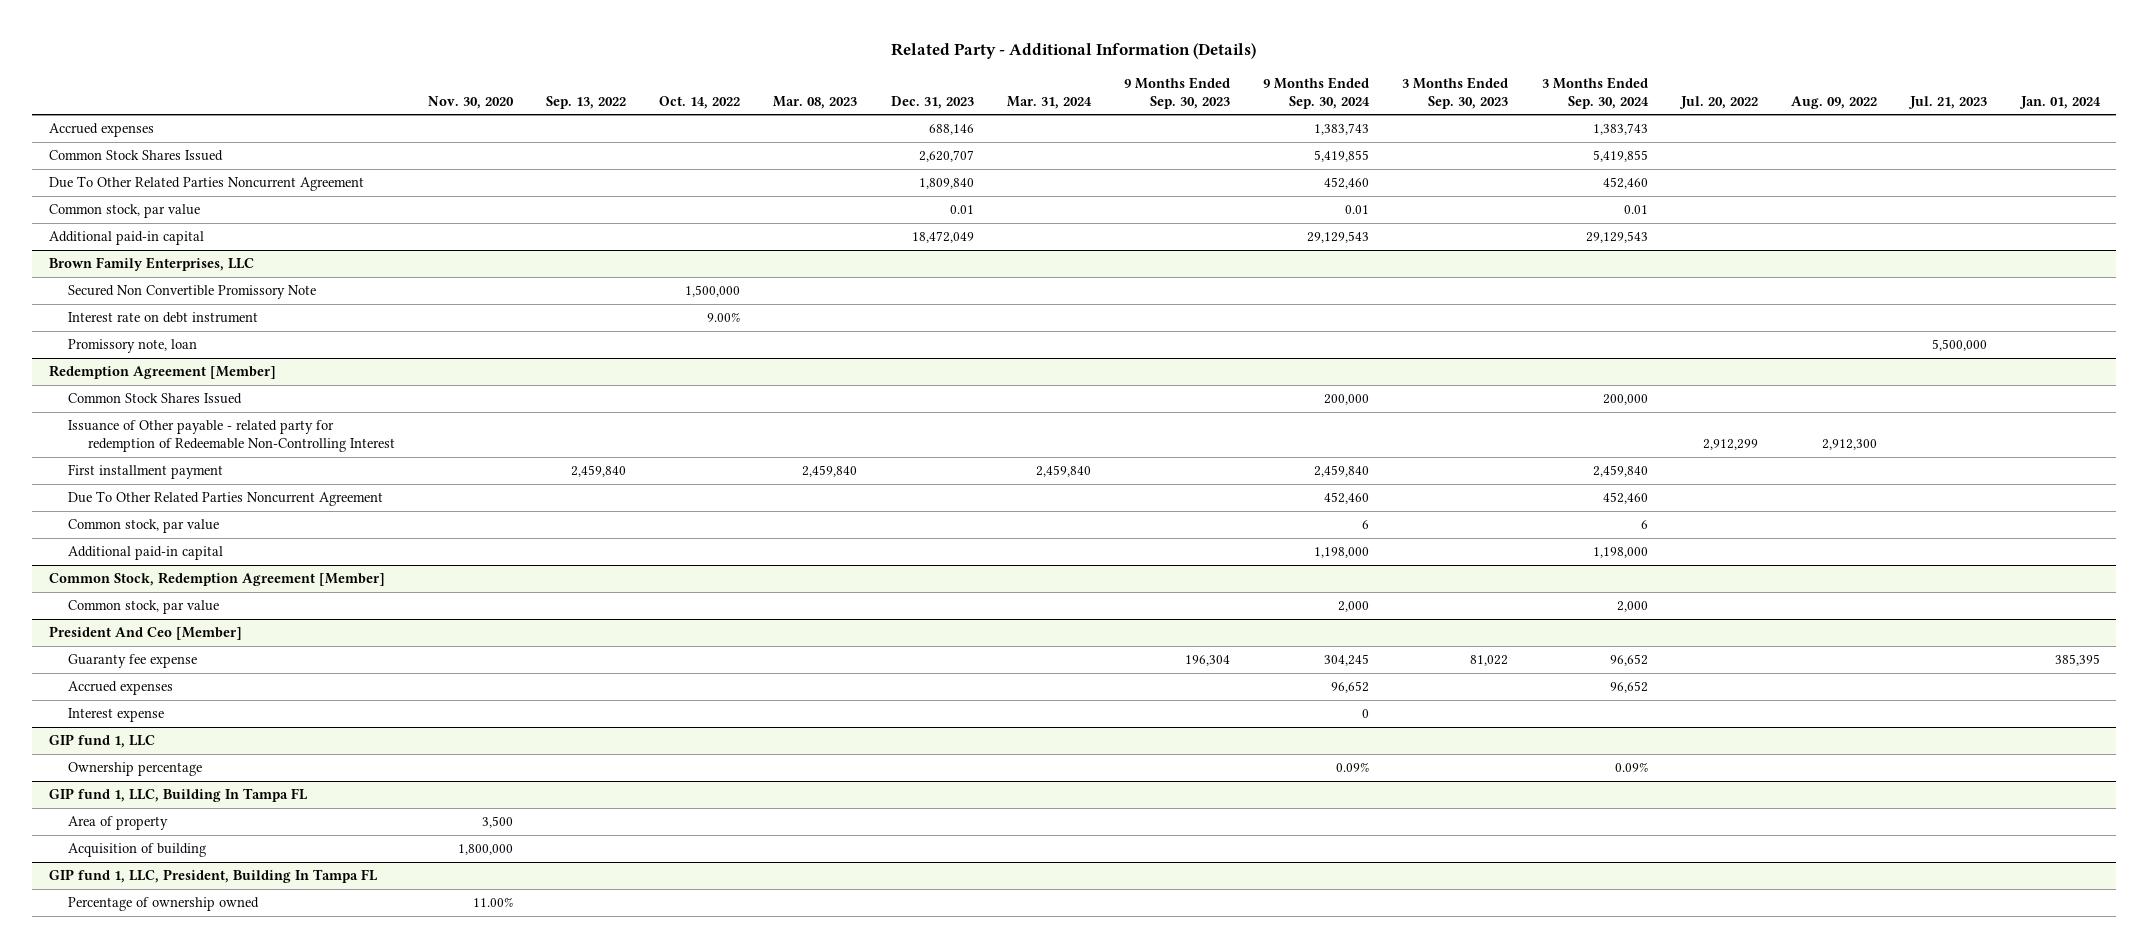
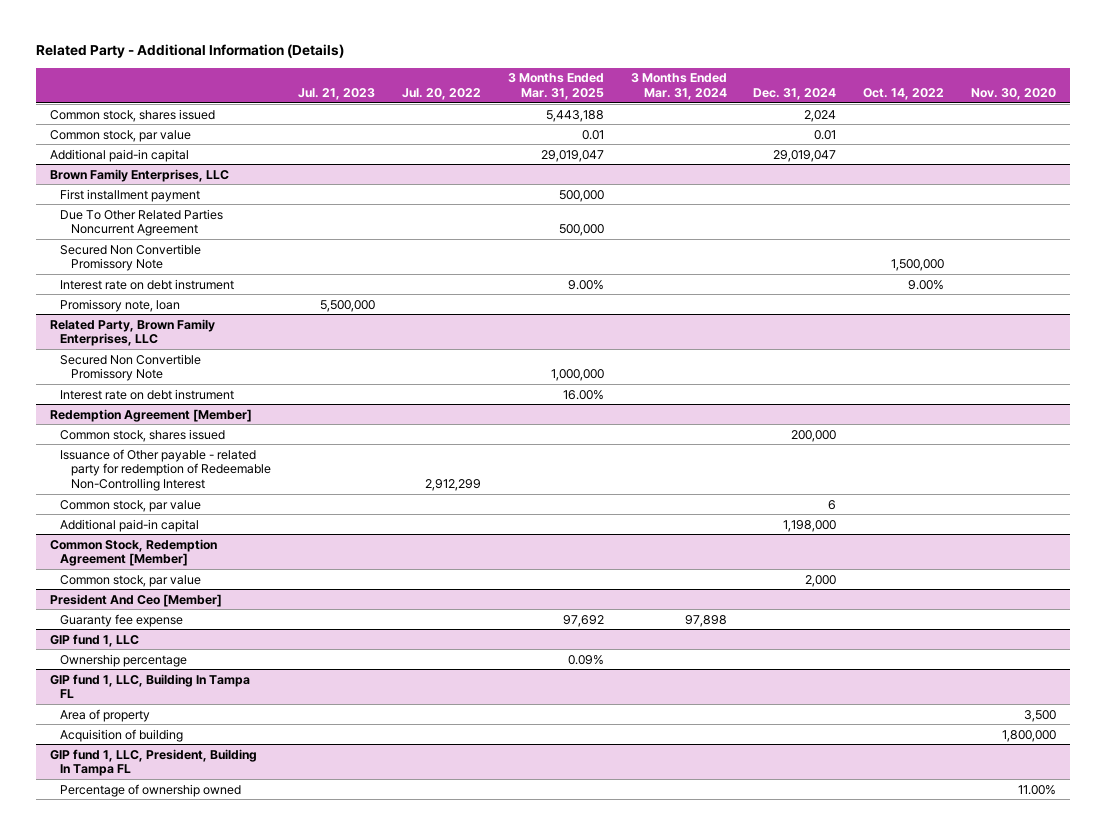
[545,95,626,109] Sep. 13, 2022 -> none
[773,95,858,109] Mar. 08, 2023 -> none
[890,95,974,109] Dec. 31, 2023 -> none
[1006,95,1092,109] Mar. 31, 2024 -> none
[1124,76,1231,109] 9 Months Ended Sep. 30, 2023 -> none
[1263,76,1371,109] 9 Months Ended Sep. 30, 2024 -> none
[1402,76,1509,109] 3 Months Ended Sep. 30, 2023 -> none
[1541,76,1649,109] 3 Months Ended Sep. 30, 2024 -> none
[1791,95,1878,109] Aug. 09, 2022 -> none
[2018,95,2101,109] Jan. 01, 2024 -> none
none -> [507,73,604,100] 3 Months Ended Mar. 31, 2025
none -> [630,73,727,100] 3 Months Ended Mar. 31, 2024
none -> [753,87,837,100] Dec. 31, 2024
[48,123,154,138] Accrued expenses -> none
[48,176,364,192] Due To Other Related Parties Noncurrent Agreement -> none
[48,150,223,162] Common Stock Shares Issued -> [49,108,215,122] Common stock, shares issued
none -> [60,188,201,202] First installment payment
none -> [60,208,224,237] Due To Other Related Parties Noncurrent Agreement
none -> [49,318,215,347] Related Party, Brown Family Enterprises, LLC
none -> [60,353,202,382] Secured Non Convertible Promissory Note
none -> [60,388,235,400] Interest rate on debt instrument
[68,393,243,405] Common Stock Shares Issued -> [60,428,226,442] Common stock, shares issued
[68,464,224,480] First installment payment -> none
[68,491,384,507] Due To Other Related Parties Noncurrent Agreement -> none
[68,681,174,696] Accrued expenses -> none
[68,708,165,723] Interest expense -> none

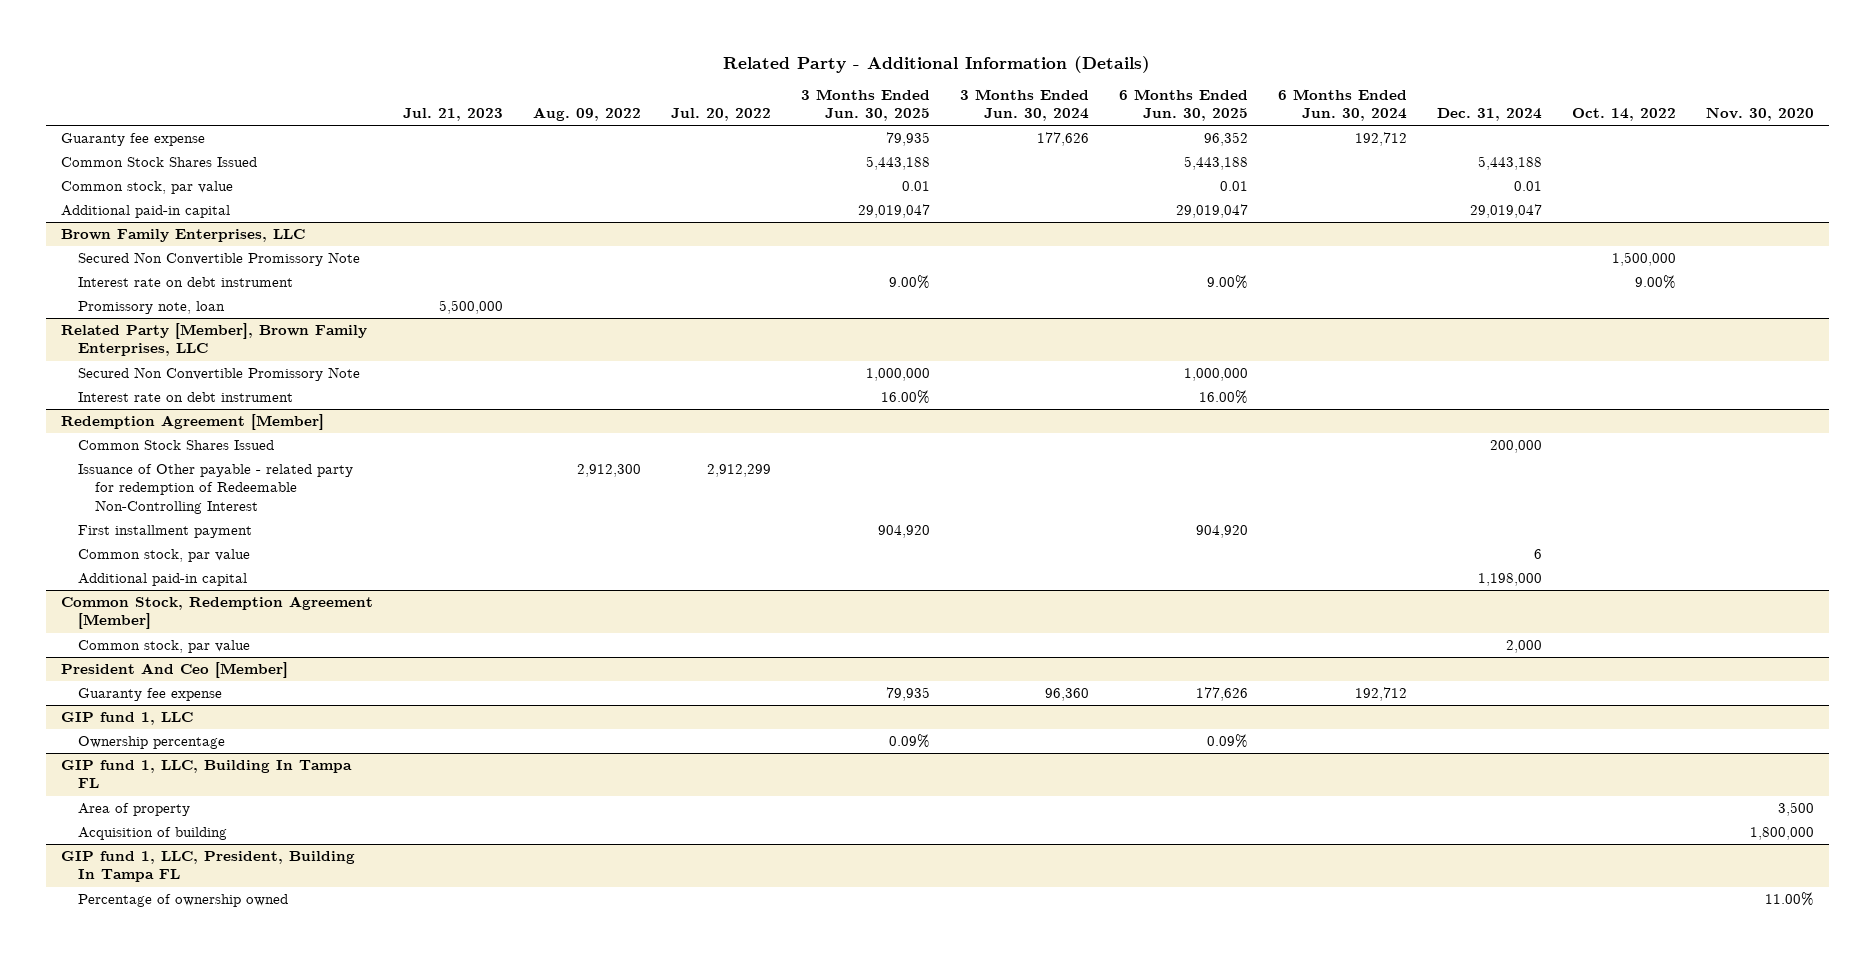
[507,73,604,100] 3 Months Ended Mar. 31, 2025 -> none
[630,73,727,100] 3 Months Ended Mar. 31, 2024 -> none
none -> [533,107,642,122] Aug. 09, 2022
none -> [800,88,930,122] 3 Months Ended Jun. 30, 2025
none -> [959,88,1089,122] 3 Months Ended Jun. 30, 2024
none -> [1118,88,1248,122] 6 Months Ended Jun. 30, 2025
none -> [1277,88,1407,122] 6 Months Ended Jun. 30, 2024
none -> [61,133,206,147] Guaranty fee expense
[49,108,215,122] Common stock, shares issued -> [61,157,258,168] Common Stock Shares Issued
[804,109,837,122] 2,024 -> [1477,156,1542,171] 5,443,188
[60,188,201,202] First installment payment -> none
[60,208,224,237] Due To Other Related Parties Noncurrent Agreement -> none
[49,318,215,347] Related Party, Brown Family Enterprises, LLC -> [61,323,368,357] Related Party [Member], Brown Family Enterprises, LLC
[60,428,226,442] Common stock, shares issued -> [78,440,275,451] Common Stock Shares Issued
none -> [78,525,253,539] First installment payment

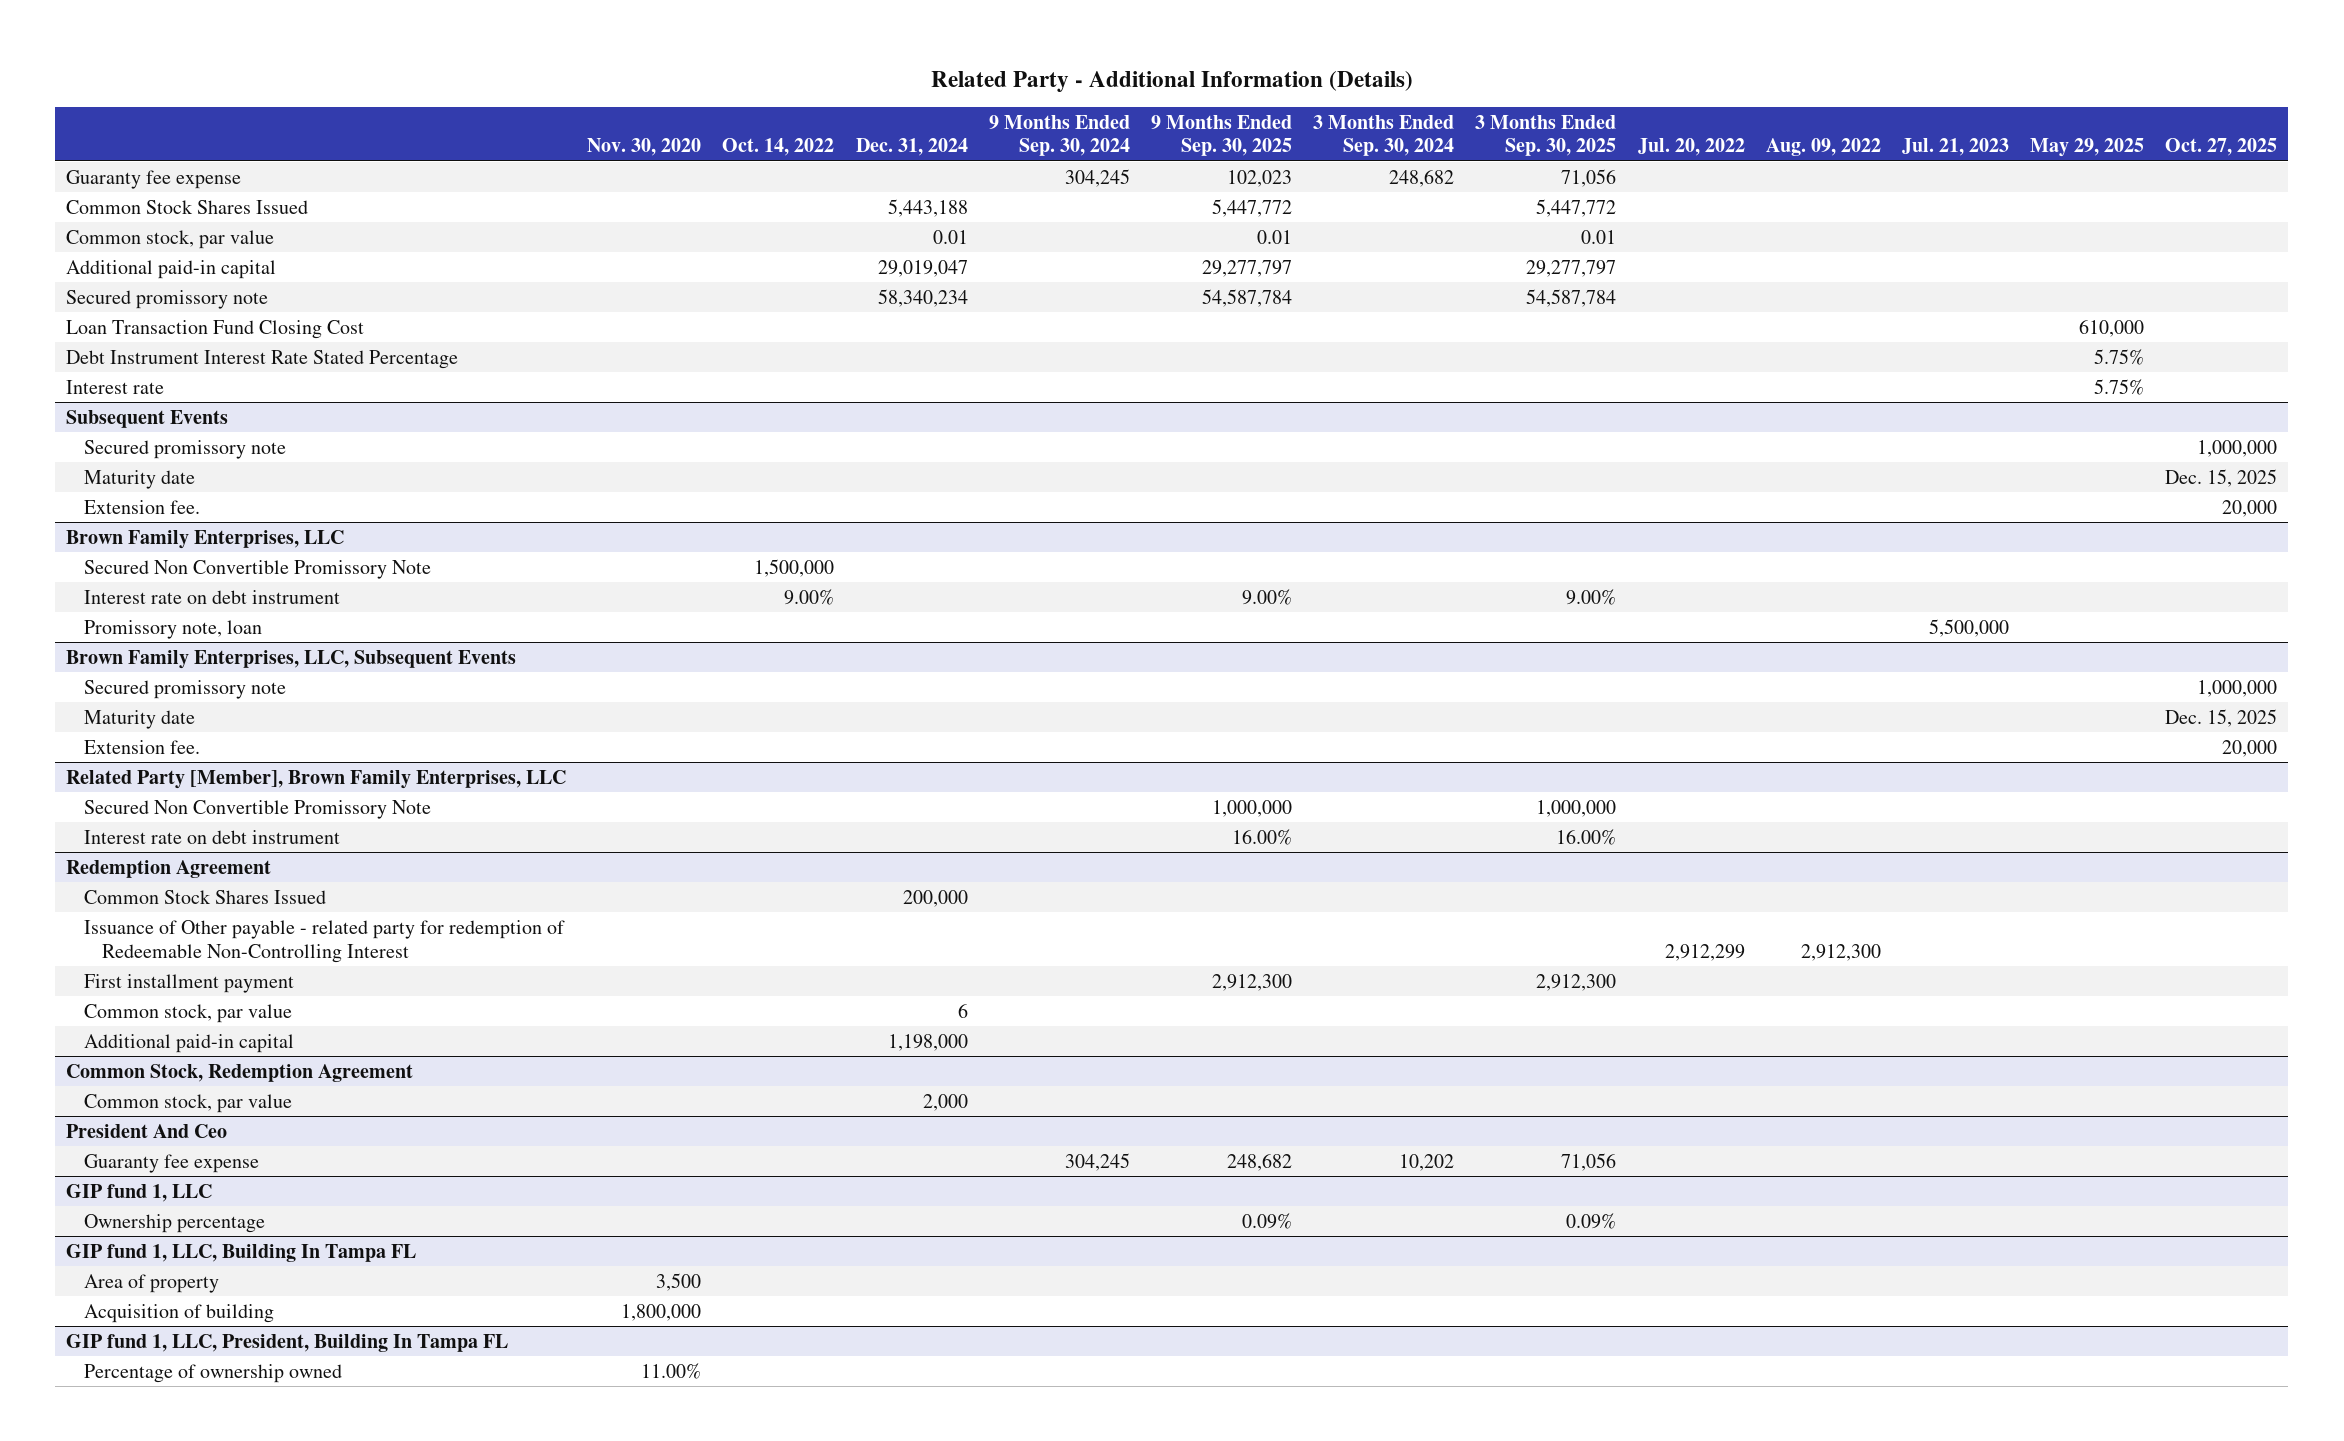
[800,88,930,122] 3 Months Ended Jun. 30, 2025 -> none
[959,88,1089,122] 3 Months Ended Jun. 30, 2024 -> none
[1118,88,1248,122] 6 Months Ended Jun. 30, 2025 -> none
[1277,88,1407,122] 6 Months Ended Jun. 30, 2024 -> none
none -> [988,114,1130,157] 9 Months Ended Sep. 30, 2024
none -> [1151,114,1293,157] 9 Months Ended Sep. 30, 2025
none -> [1313,114,1455,157] 3 Months Ended Sep. 30, 2024
none -> [1475,114,1617,157] 3 Months Ended Sep. 30, 2025
none -> [2030,138,2145,158] May 29, 2025
none -> [2165,138,2278,157] Oct. 27, 2025
none -> [66,289,269,309] Secured promissory note
none -> [66,319,365,339] Loan Transaction Fund Closing Cost
none -> [66,349,459,369] Debt Instrument Interest Rate Stated Percentage
none -> [66,379,165,394] Interest rate
none -> [66,409,229,428] Subsequent Events
none -> [84,439,287,459] Secured promissory note
none -> [84,469,196,489] Maturity date
none -> [84,499,201,514] Extension fee.
none -> [66,649,517,669] Brown Family Enterprises, LLC, Subsequent Events
none -> [84,679,287,699] Secured promissory note
none -> [84,709,196,729] Maturity date
none -> [84,739,201,754] Extension fee.
[61,414,325,431] Redemption Agreement [Member] -> [66,859,272,878] Redemption Agreement
[61,596,374,630] Common Stock, Redemption Agreement [Member] -> [66,1063,414,1082] Common Stock, Redemption Agreement
[61,662,289,679] President And Ceo [Member] -> [66,1123,228,1138] President And Ceo

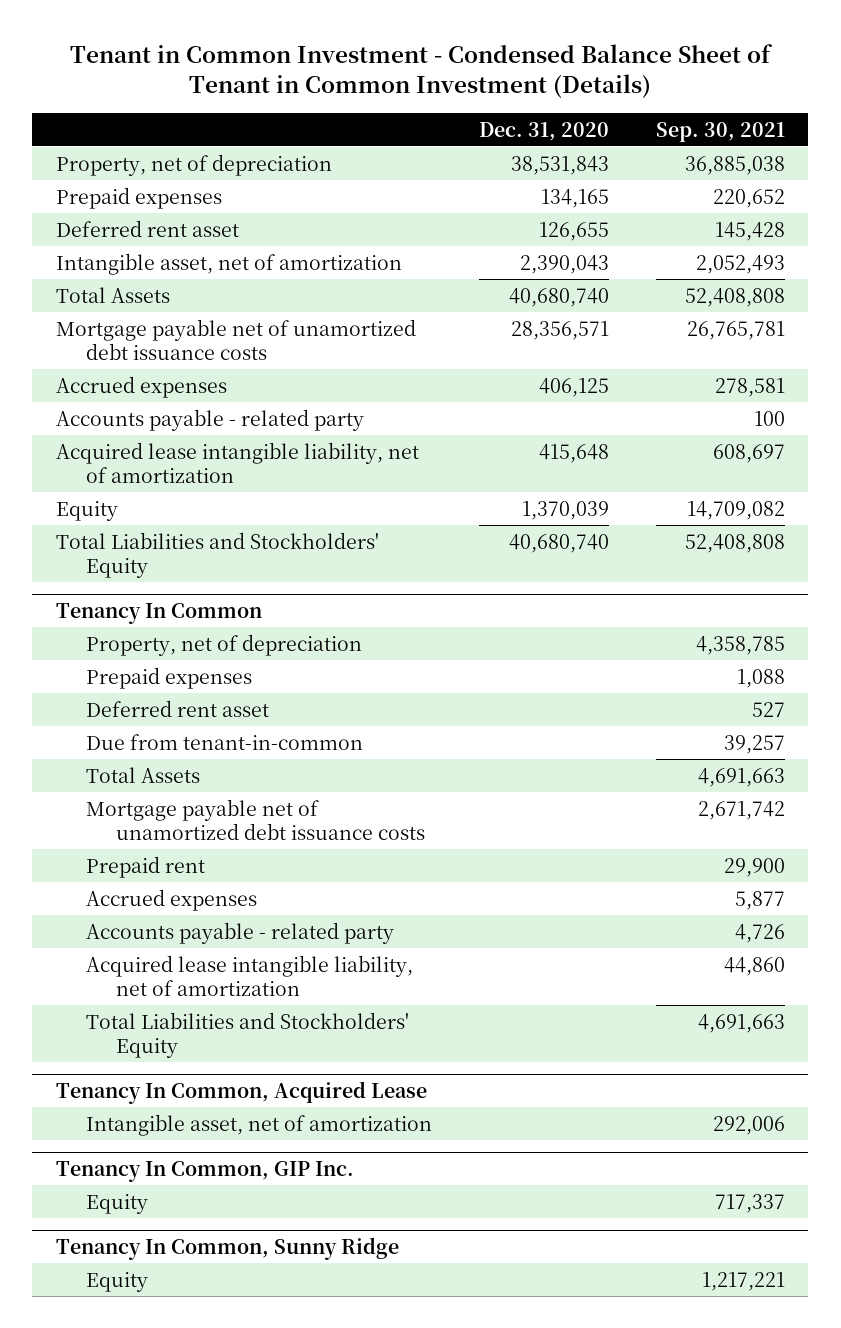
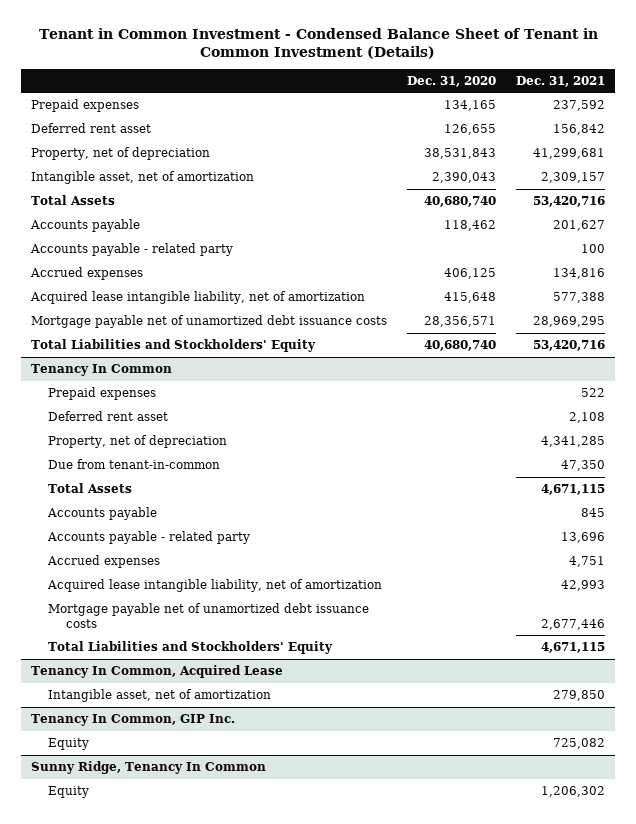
[655,121,785,142] Sep. 30, 2021 -> none
none -> [515,75,605,87] Dec. 31, 2021
[55,153,332,176] Property, net of depreciation -> [30,147,210,161] Property, net of depreciation
none -> [29,219,140,233] Accounts payable
[55,375,227,398] Accrued expenses -> [29,267,143,281] Accrued expenses
[55,500,118,521] Equity -> none
[55,318,416,360] Mortgage payable net of unamortized debt issuance costs -> [30,315,387,329] Mortgage payable net of unamortized debt issuance costs
[85,633,362,656] Property, net of depreciation -> [48,435,228,449] Property, net of depreciation
[85,855,205,878] Prepaid rent -> none
none -> [47,507,158,521] Accounts payable
[85,888,257,911] Accrued expenses -> [47,555,161,569] Accrued expenses
[85,798,425,840] Mortgage payable net of unamortized debt issuance costs -> [48,603,370,628] Mortgage payable net of unamortized debt issuance costs
[55,1236,399,1260] Tenancy In Common, Sunny Ridge -> [30,761,266,775] Sunny Ridge, Tenancy In Common

